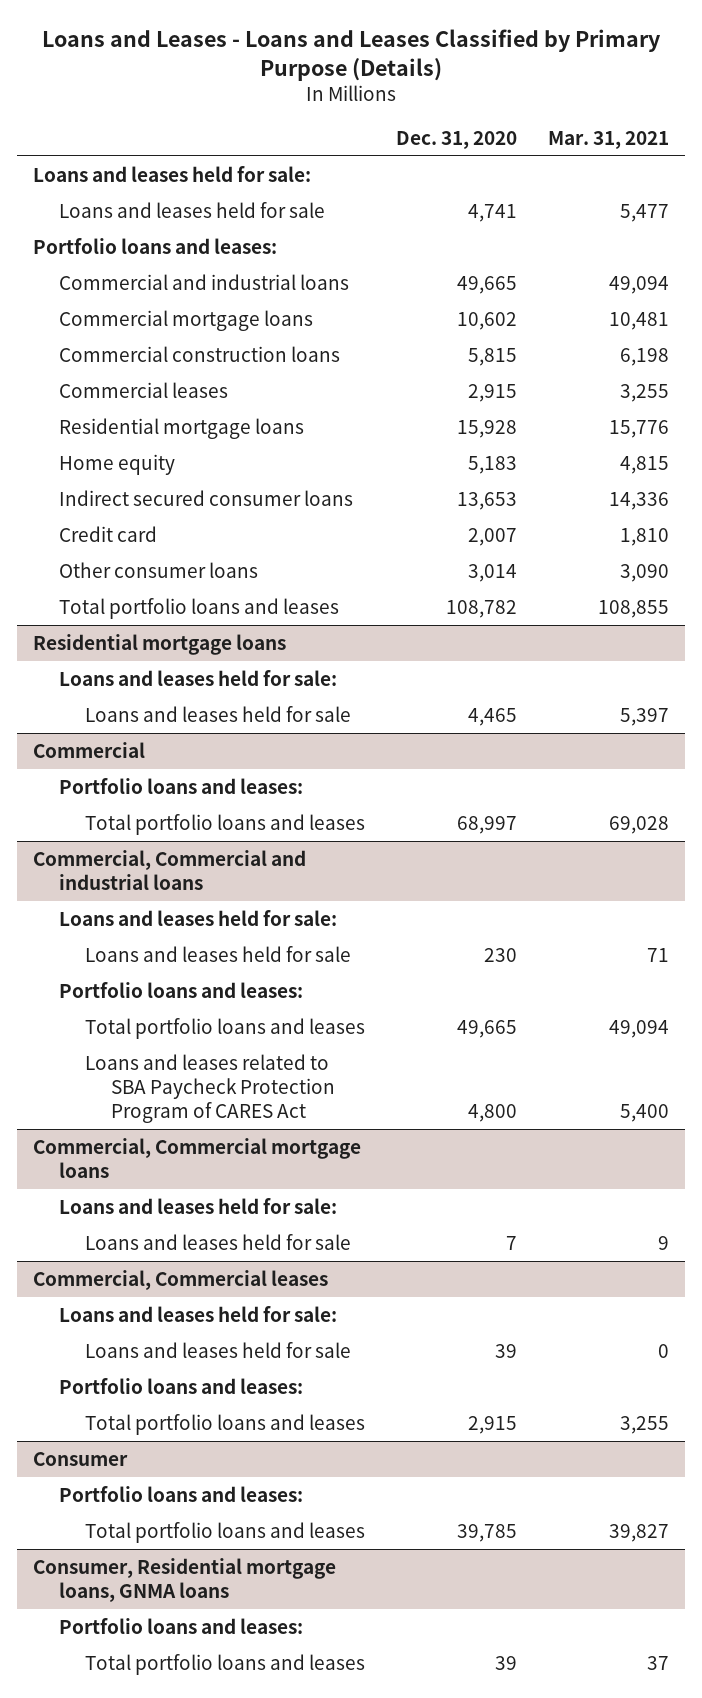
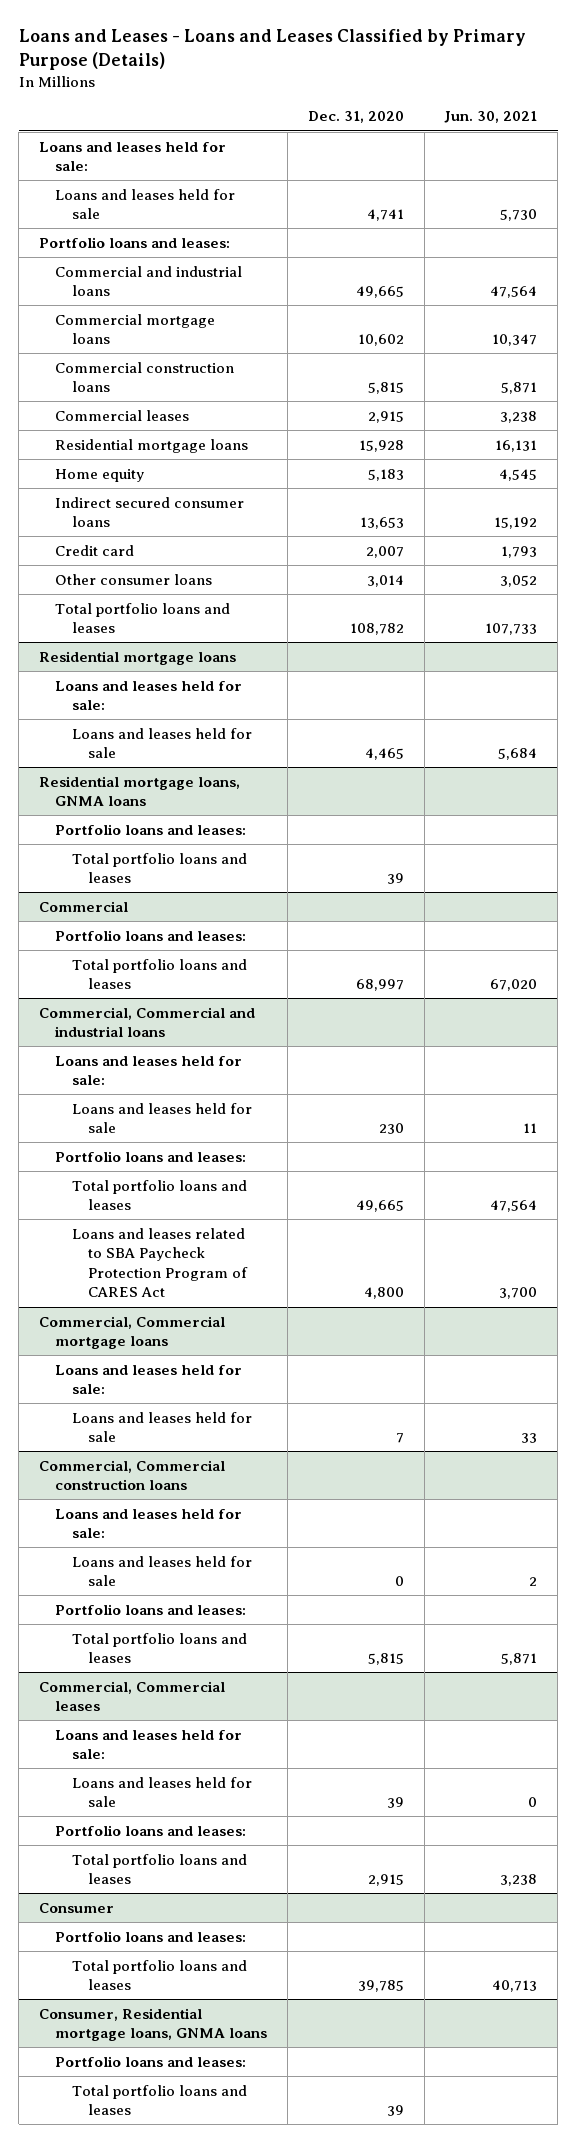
[548,130,670,149] Mar. 31, 2021 -> none
none -> [444,111,538,124] Jun. 30, 2021
none -> [38,775,240,807] Residential mortgage loans, GNMA loans
none -> [55,823,247,835] Portfolio loans and leases:
none -> [71,852,247,884] Total portfolio loans and leases
none -> [38,1459,225,1491] Commercial, Commercial construction loans
none -> [55,1508,243,1539] Loans and leases held for sale:
none -> [71,1555,252,1587] Loans and leases held for sale
none -> [55,1603,247,1615] Portfolio loans and leases:
none -> [71,1632,247,1664] Total portfolio loans and leases

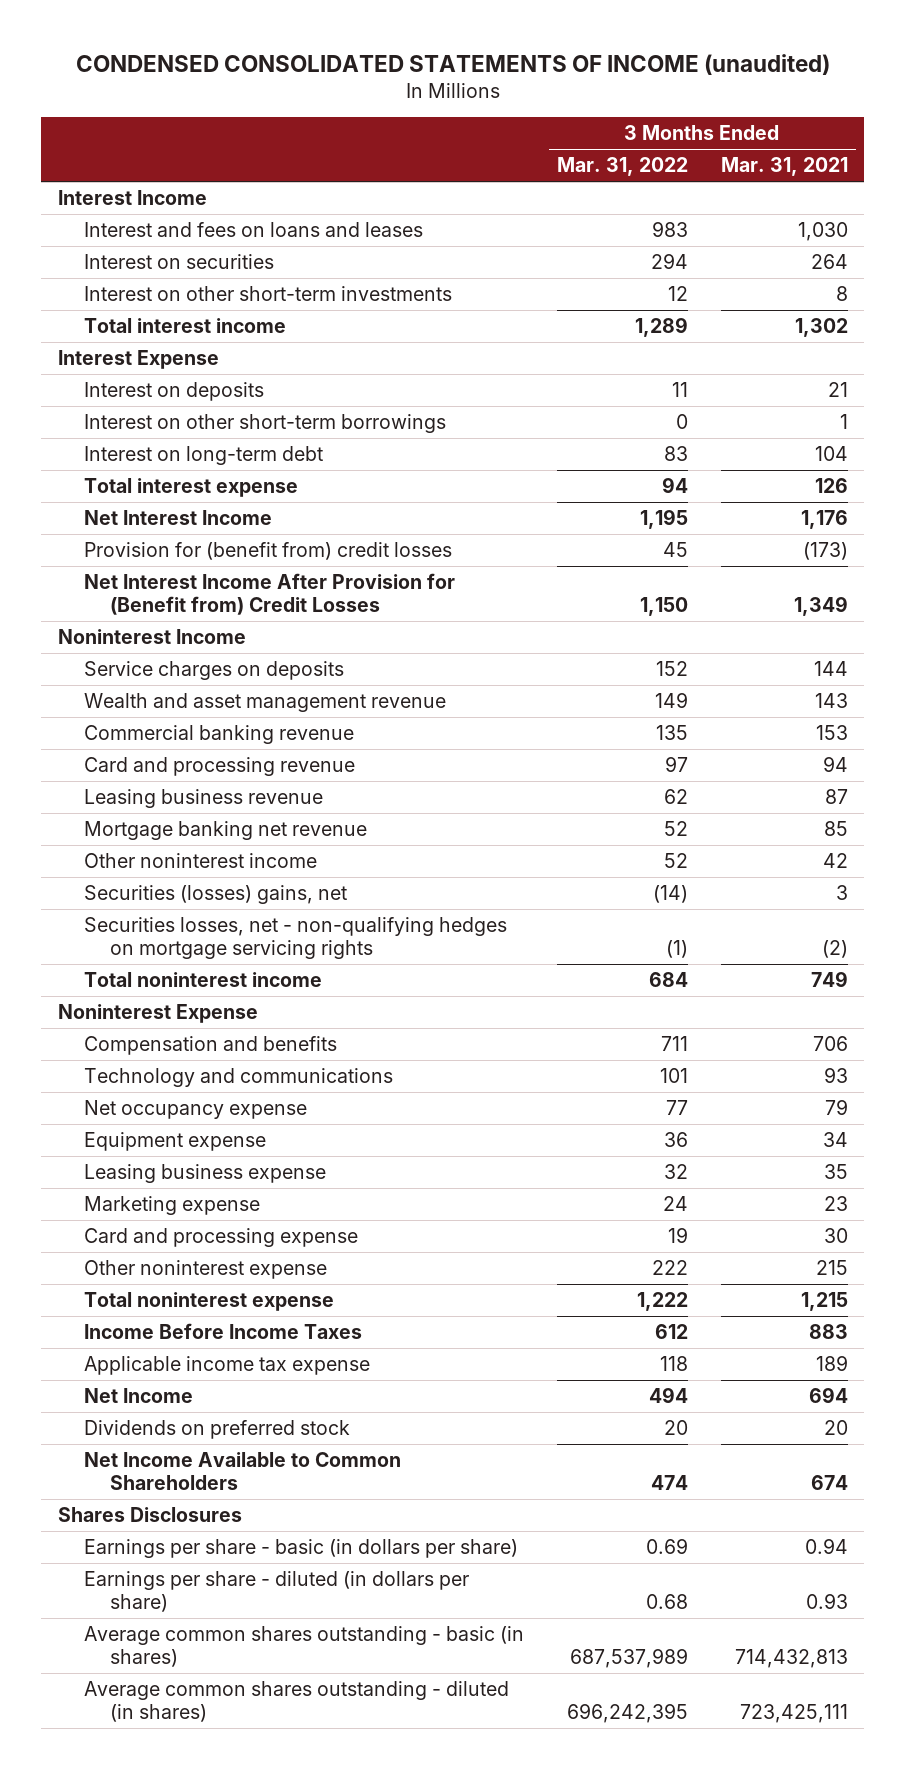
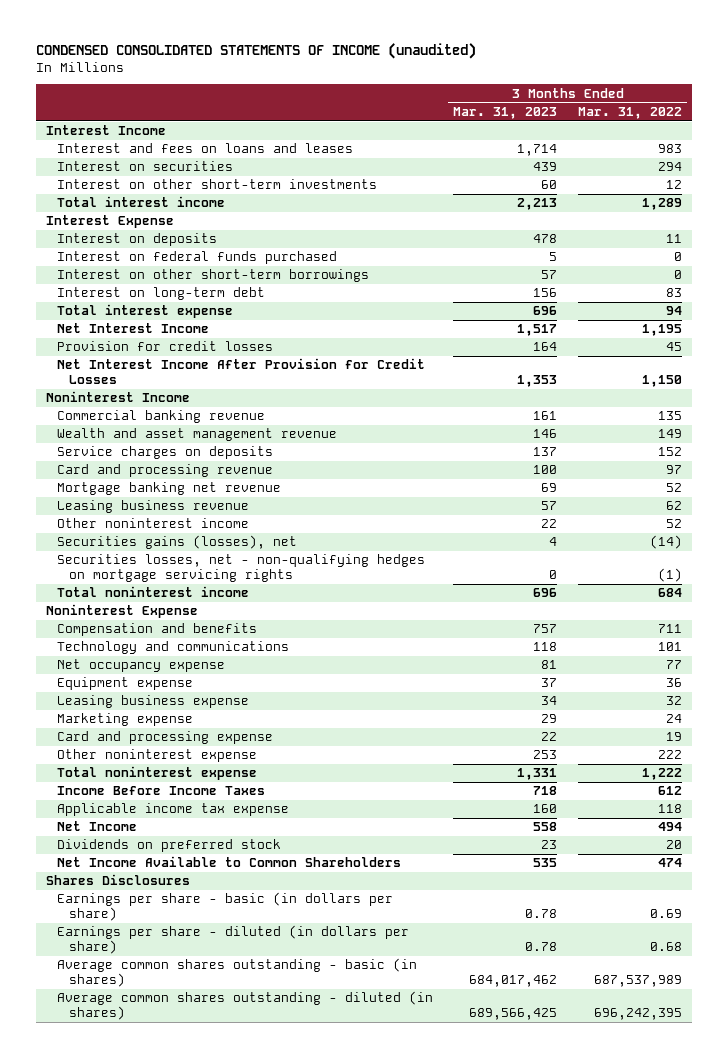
[720,157,848,177] Mar. 31, 2021 -> none
none -> [453,106,558,119] Mar. 31, 2023
none -> [57,251,338,265] Interest on federal funds purchased
[83,542,452,561] Provision for (benefit from) credit losses -> [57,341,274,352] Provision for credit losses
[83,573,455,615] Net Interest Income After Provision for (Benefit from) Credit Losses -> [57,358,426,384] Net Interest Income After Provision for Credit Losses
[83,693,446,713] Wealth and asset management revenue -> [57,428,338,442] Wealth and asset management revenue
[83,661,344,681] Service charges on deposits -> [57,446,274,460] Service charges on deposits
[83,789,323,809] Leasing business revenue -> [57,500,250,514] Leasing business revenue
[83,885,347,905] Securities (losses) gains, net -> [57,535,298,550] Securities gains (losses), net

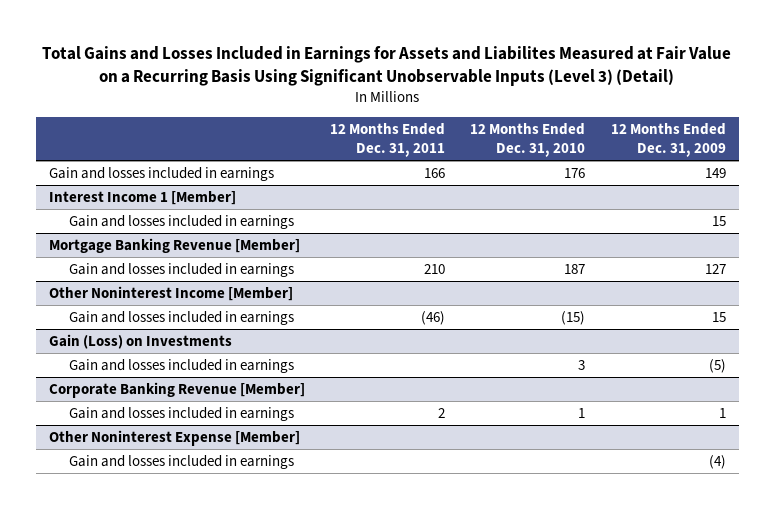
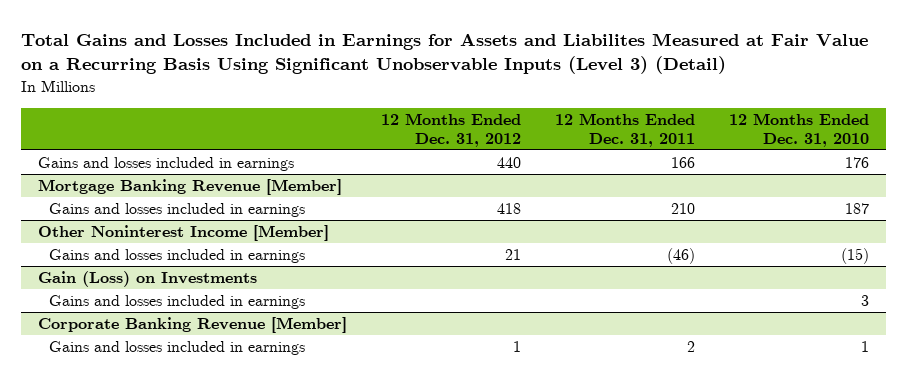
[610,122,726,157] 12 Months Ended Dec. 31, 2009 -> none
none -> [380,112,521,147] 12 Months Ended Dec. 31, 2012
[48,191,236,206] Interest Income 1 [Member] -> none
[68,215,294,230] Gain and losses included in earnings -> none
[48,167,274,182] Gain and losses included in earnings -> [38,157,295,172] Gains and losses included in earnings
[68,263,294,278] Gain and losses included in earnings -> [49,203,306,218] Gains and losses included in earnings
[68,311,294,326] Gain and losses included in earnings -> [49,249,306,264] Gains and losses included in earnings
[68,359,294,374] Gain and losses included in earnings -> [49,295,306,310] Gains and losses included in earnings
[48,430,300,447] Other Noninterest Expense [Member] -> none
[68,455,294,470] Gain and losses included in earnings -> none
[68,407,294,422] Gain and losses included in earnings -> [49,341,306,356] Gains and losses included in earnings

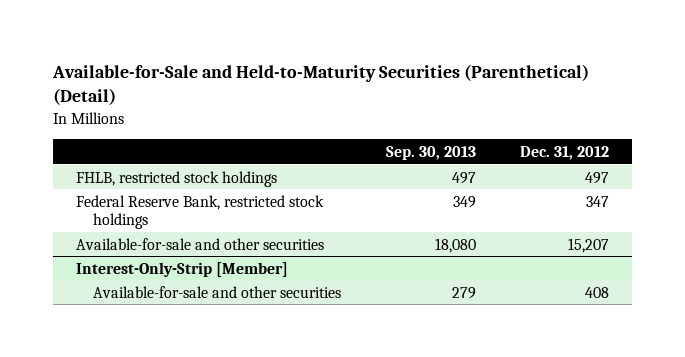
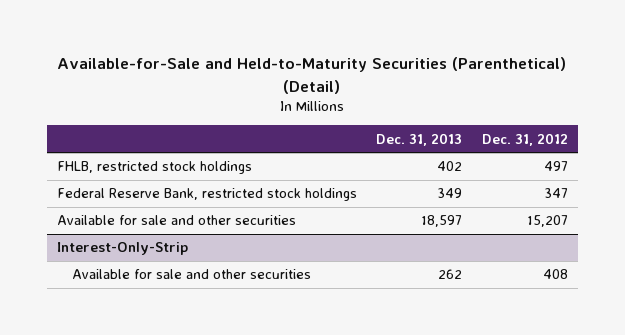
[385,145,476,160] Sep. 30, 2013 -> none
none -> [376,132,463,146] Dec. 31, 2013
[75,237,324,250] Available-for-sale and other securities -> [56,215,296,226] Available for sale and other securities
[75,261,288,277] Interest-Only-Strip [Member] -> [56,242,188,256] Interest-Only-Strip
[92,285,341,298] Available-for-sale and other securities -> [72,269,312,280] Available for sale and other securities

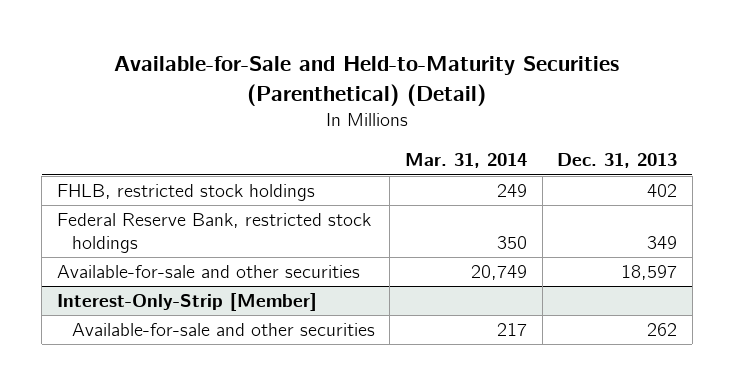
[482,132,569,146] Dec. 31, 2012 -> none
none -> [404,153,527,169] Mar. 31, 2014
[56,215,296,226] Available for sale and other securities -> [56,265,360,279] Available-for-sale and other securities
[56,242,188,256] Interest-Only-Strip -> [56,293,317,312] Interest-Only-Strip [Member]
[72,269,312,280] Available for sale and other securities -> [71,323,375,337] Available-for-sale and other securities

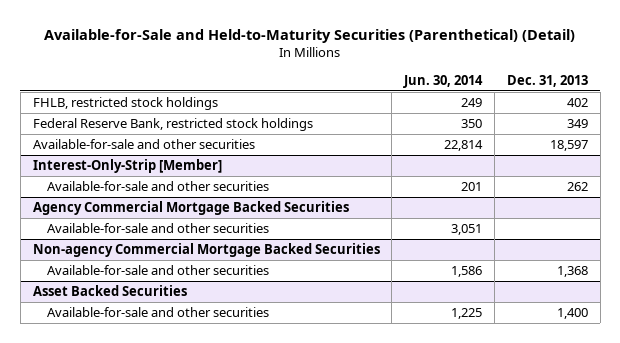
[404,153,527,169] Mar. 31, 2014 -> none
none -> [403,75,484,89] Jun. 30, 2014
none -> [32,200,349,215] Agency Commercial Mortgage Backed Securities
none -> [46,222,269,233] Available-for-sale and other securities
none -> [32,242,380,257] Non-agency Commercial Mortgage Backed Securities
none -> [46,264,269,275] Available-for-sale and other securities
none -> [32,284,187,296] Asset Backed Securities
none -> [46,306,269,317] Available-for-sale and other securities

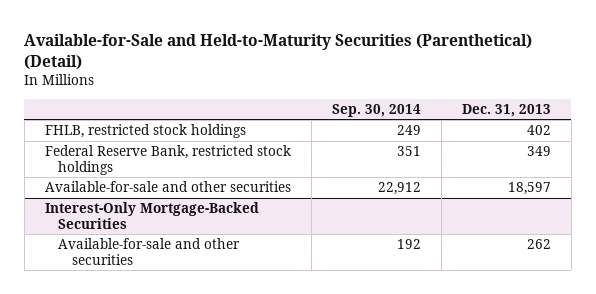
[403,75,484,89] Jun. 30, 2014 -> none
none -> [331,104,421,118] Sep. 30, 2014
[32,158,222,173] Interest-Only-Strip [Member] -> none
none -> [44,202,259,230] Interest-Only Mortgage-Backed Securities
[32,200,349,215] Agency Commercial Mortgage Backed Securities -> none
[46,222,269,233] Available-for-sale and other securities -> none
[32,242,380,257] Non-agency Commercial Mortgage Backed Securities -> none
[46,264,269,275] Available-for-sale and other securities -> none
[32,284,187,296] Asset Backed Securities -> none
[46,306,269,317] Available-for-sale and other securities -> none

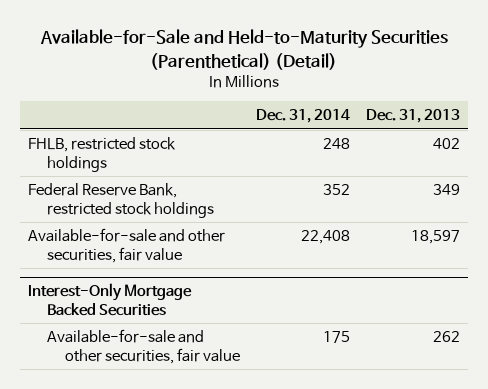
[331,104,421,118] Sep. 30, 2014 -> none
none -> [255,109,350,124] Dec. 31, 2014
[44,181,291,193] Available-for-sale and other securities -> [28,228,226,263] Available-for-sale and other securities, fair value
[44,202,259,230] Interest-Only Mortgage-Backed Securities -> [28,283,193,316] Interest-Only Mortgage Backed Securities
[58,238,241,266] Available-for-sale and other securities -> [46,329,240,364] Available-for-sale and other securities, fair value

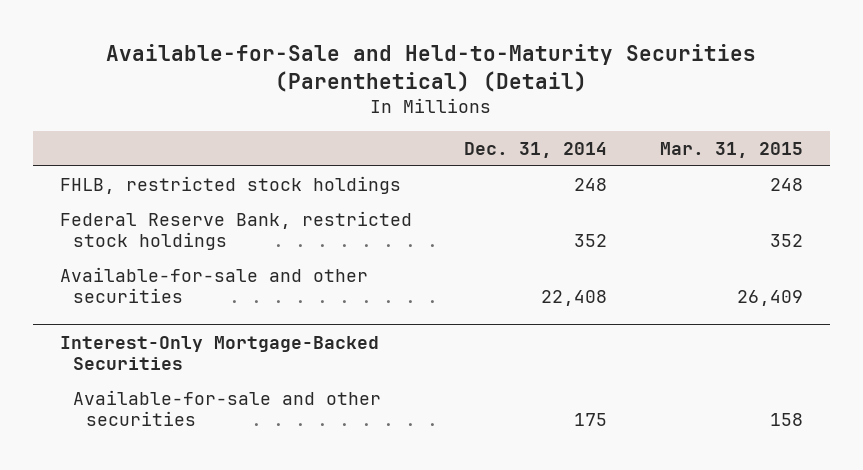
[365,109,460,124] Dec. 31, 2013 -> none
none -> [660,141,804,158] Mar. 31, 2015
[28,228,226,263] Available-for-sale and other securities, fair value -> [59,266,368,304] Available-for-sale and other securities
[28,283,193,316] Interest-Only Mortgage Backed Securities -> [59,335,379,370] Interest-Only Mortgage-Backed Securities
[46,329,240,364] Available-for-sale and other securities, fair value -> [72,389,381,427] Available-for-sale and other securities

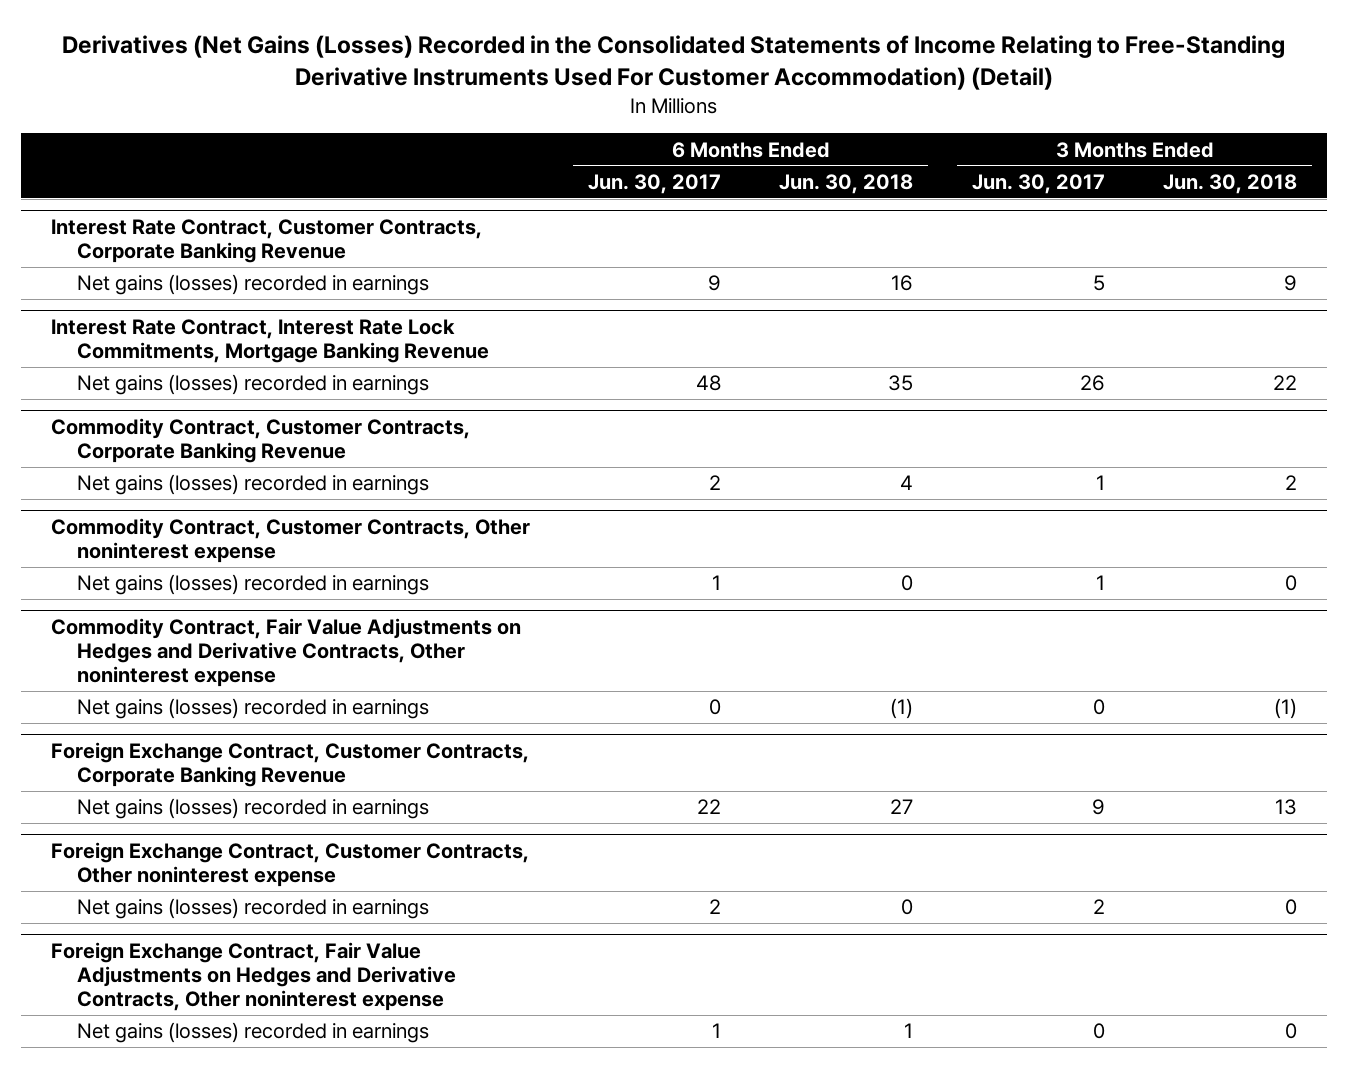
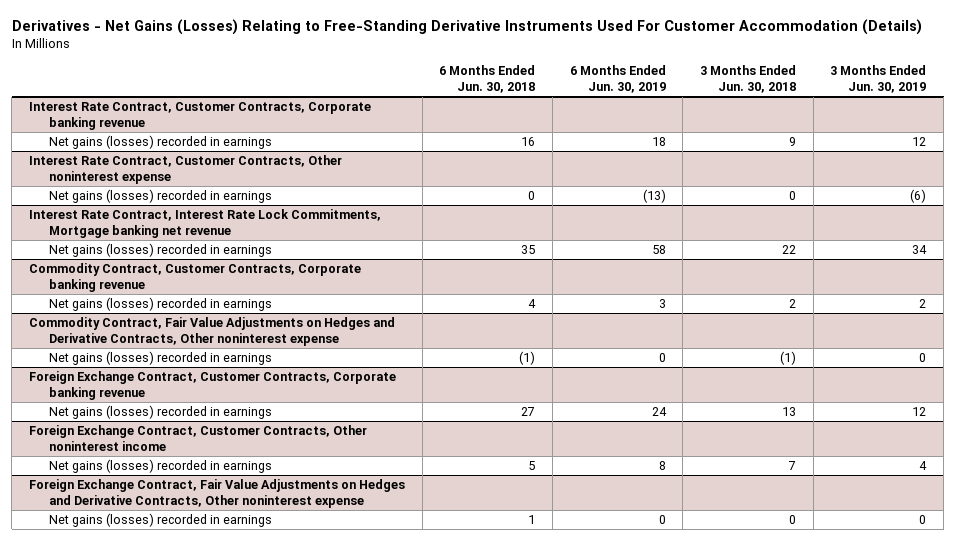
[61,35,1285,91] Derivatives (Net Gains (Losses) Recorded in the Consolidated Statements of Income Relating to Free-Standing Derivative Instruments Used For Customer Accommodation) (Detail) -> [11,19,922,36] Derivatives - Net Gains (Losses) Relating to Free-Standing Derivative Instruments Used For Customer Accommodation (Details)
[588,173,722,194] Jun. 30, 2017 -> none
[971,173,1105,194] Jun. 30, 2017 -> none
none -> [569,65,666,93] 6 Months Ended Jun. 30, 2019
none -> [830,65,927,93] 3 Months Ended Jun. 30, 2019
[50,219,482,264] Interest Rate Contract, Customer Contracts, Corporate Banking Revenue -> [28,102,371,130] Interest Rate Contract, Customer Contracts, Corporate banking revenue
none -> [28,155,342,184] Interest Rate Contract, Customer Contracts, Other noninterest expense
none -> [48,189,272,204] Net gains (losses) recorded in earnings
[50,319,490,364] Interest Rate Contract, Interest Rate Lock Commitments, Mortgage Banking Revenue -> [28,209,381,238] Interest Rate Contract, Interest Rate Lock Commitments, Mortgage banking net revenue
[50,418,470,464] Commodity Contract, Customer Contracts, Corporate Banking Revenue -> [28,263,361,292] Commodity Contract, Customer Contracts, Corporate banking revenue
[50,518,530,564] Commodity Contract, Customer Contracts, Other noninterest expense -> none
[77,574,430,596] Net gains (losses) recorded in earnings -> none
[50,742,529,788] Foreign Exchange Contract, Customer Contracts, Corporate Banking Revenue -> [28,371,396,400] Foreign Exchange Contract, Customer Contracts, Corporate banking revenue
[50,842,529,888] Foreign Exchange Contract, Customer Contracts, Other noninterest expense -> [28,425,367,451] Foreign Exchange Contract, Customer Contracts, Other noninterest income
[901,899,914,916] 0 -> [528,461,536,471] 5
[1285,899,1298,916] 0 -> [787,461,796,471] 7

